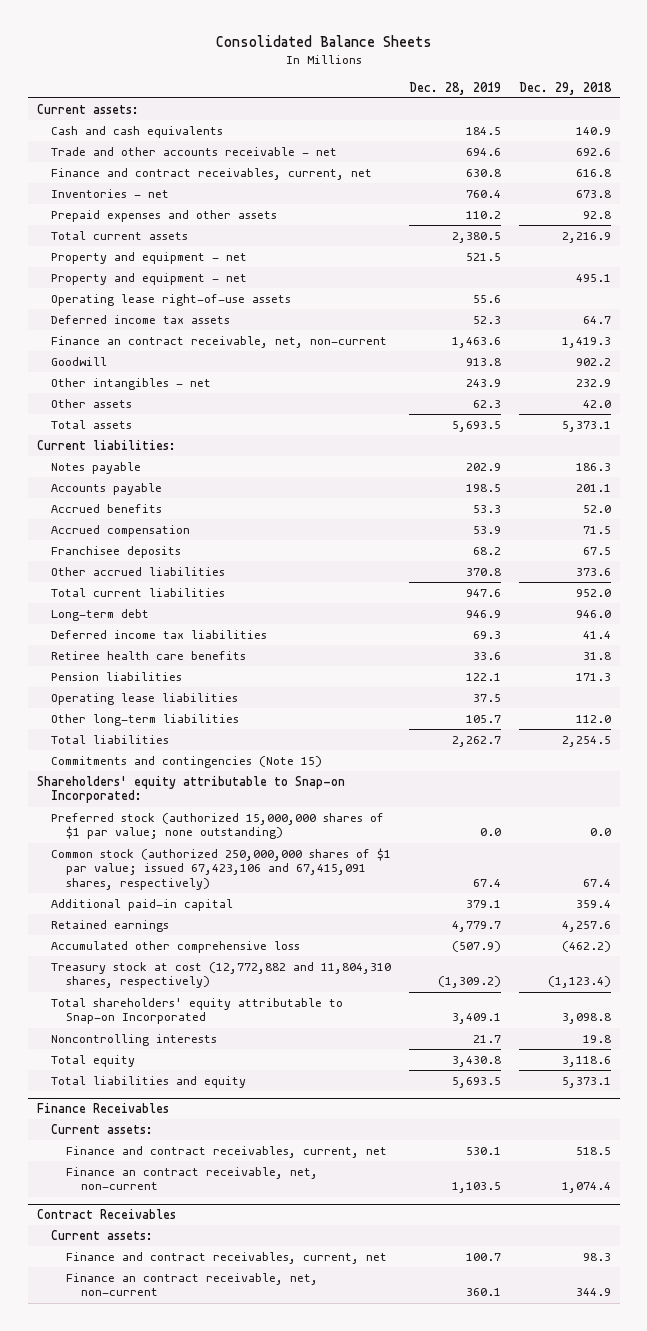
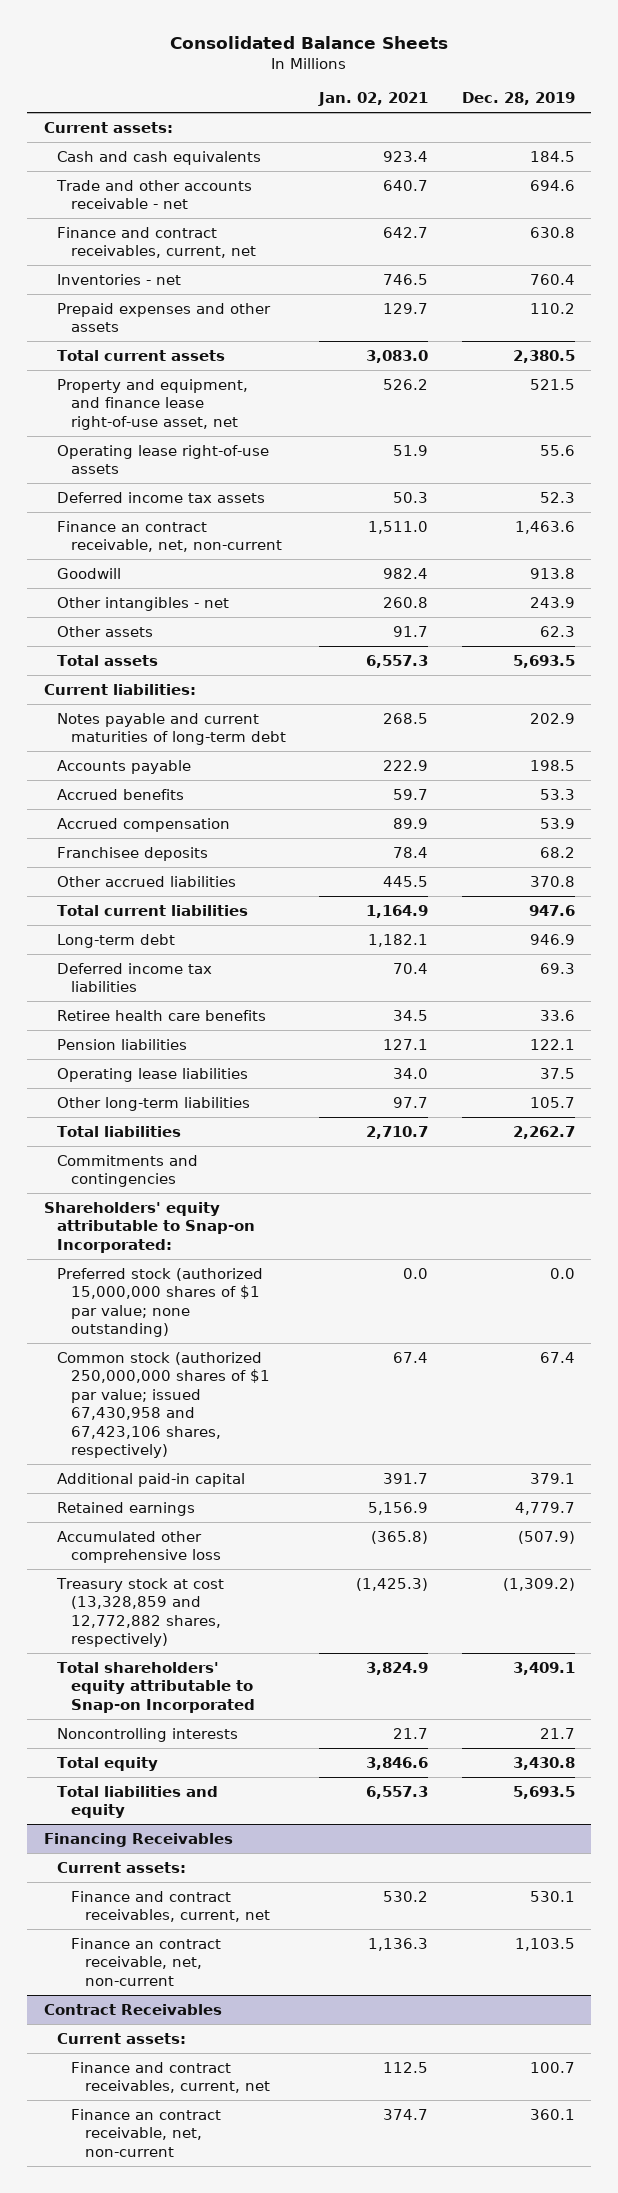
[518,81,612,95] Dec. 29, 2018 -> none
none -> [318,92,429,107] Jan. 02, 2021
[51,272,248,285] Property and equipment - net -> none
[51,251,248,264] Property and equipment - net -> [57,378,249,430] Property and equipment, and finance lease right-of-use asset, net
[51,461,142,474] Notes payable -> [57,712,287,746] Notes payable and current maturities of long-term debt
[51,755,323,768] Commitments and contingencies (Note 15) -> [57,1154,199,1188] Commitments and contingencies
[51,847,392,891] Common stock (authorized 250,000,000 shares of $1 par value; issued 67,423,106 and 67,415,091 shares, respectively) -> [57,1351,271,1459] Common stock (authorized 250,000,000 shares of $1 par value; issued 67,430,958 and 67,423,106 shares, respectively)
[51,961,392,989] Treasury stock at cost (12,772,882 and 11,804,310 shares, respectively) -> [56,1577,225,1648] Treasury stock at cost (13,328,859 and 12,772,882 shares, respectively)
[36,1103,169,1114] Finance Receivables -> [43,1832,233,1847] Financing Receivables

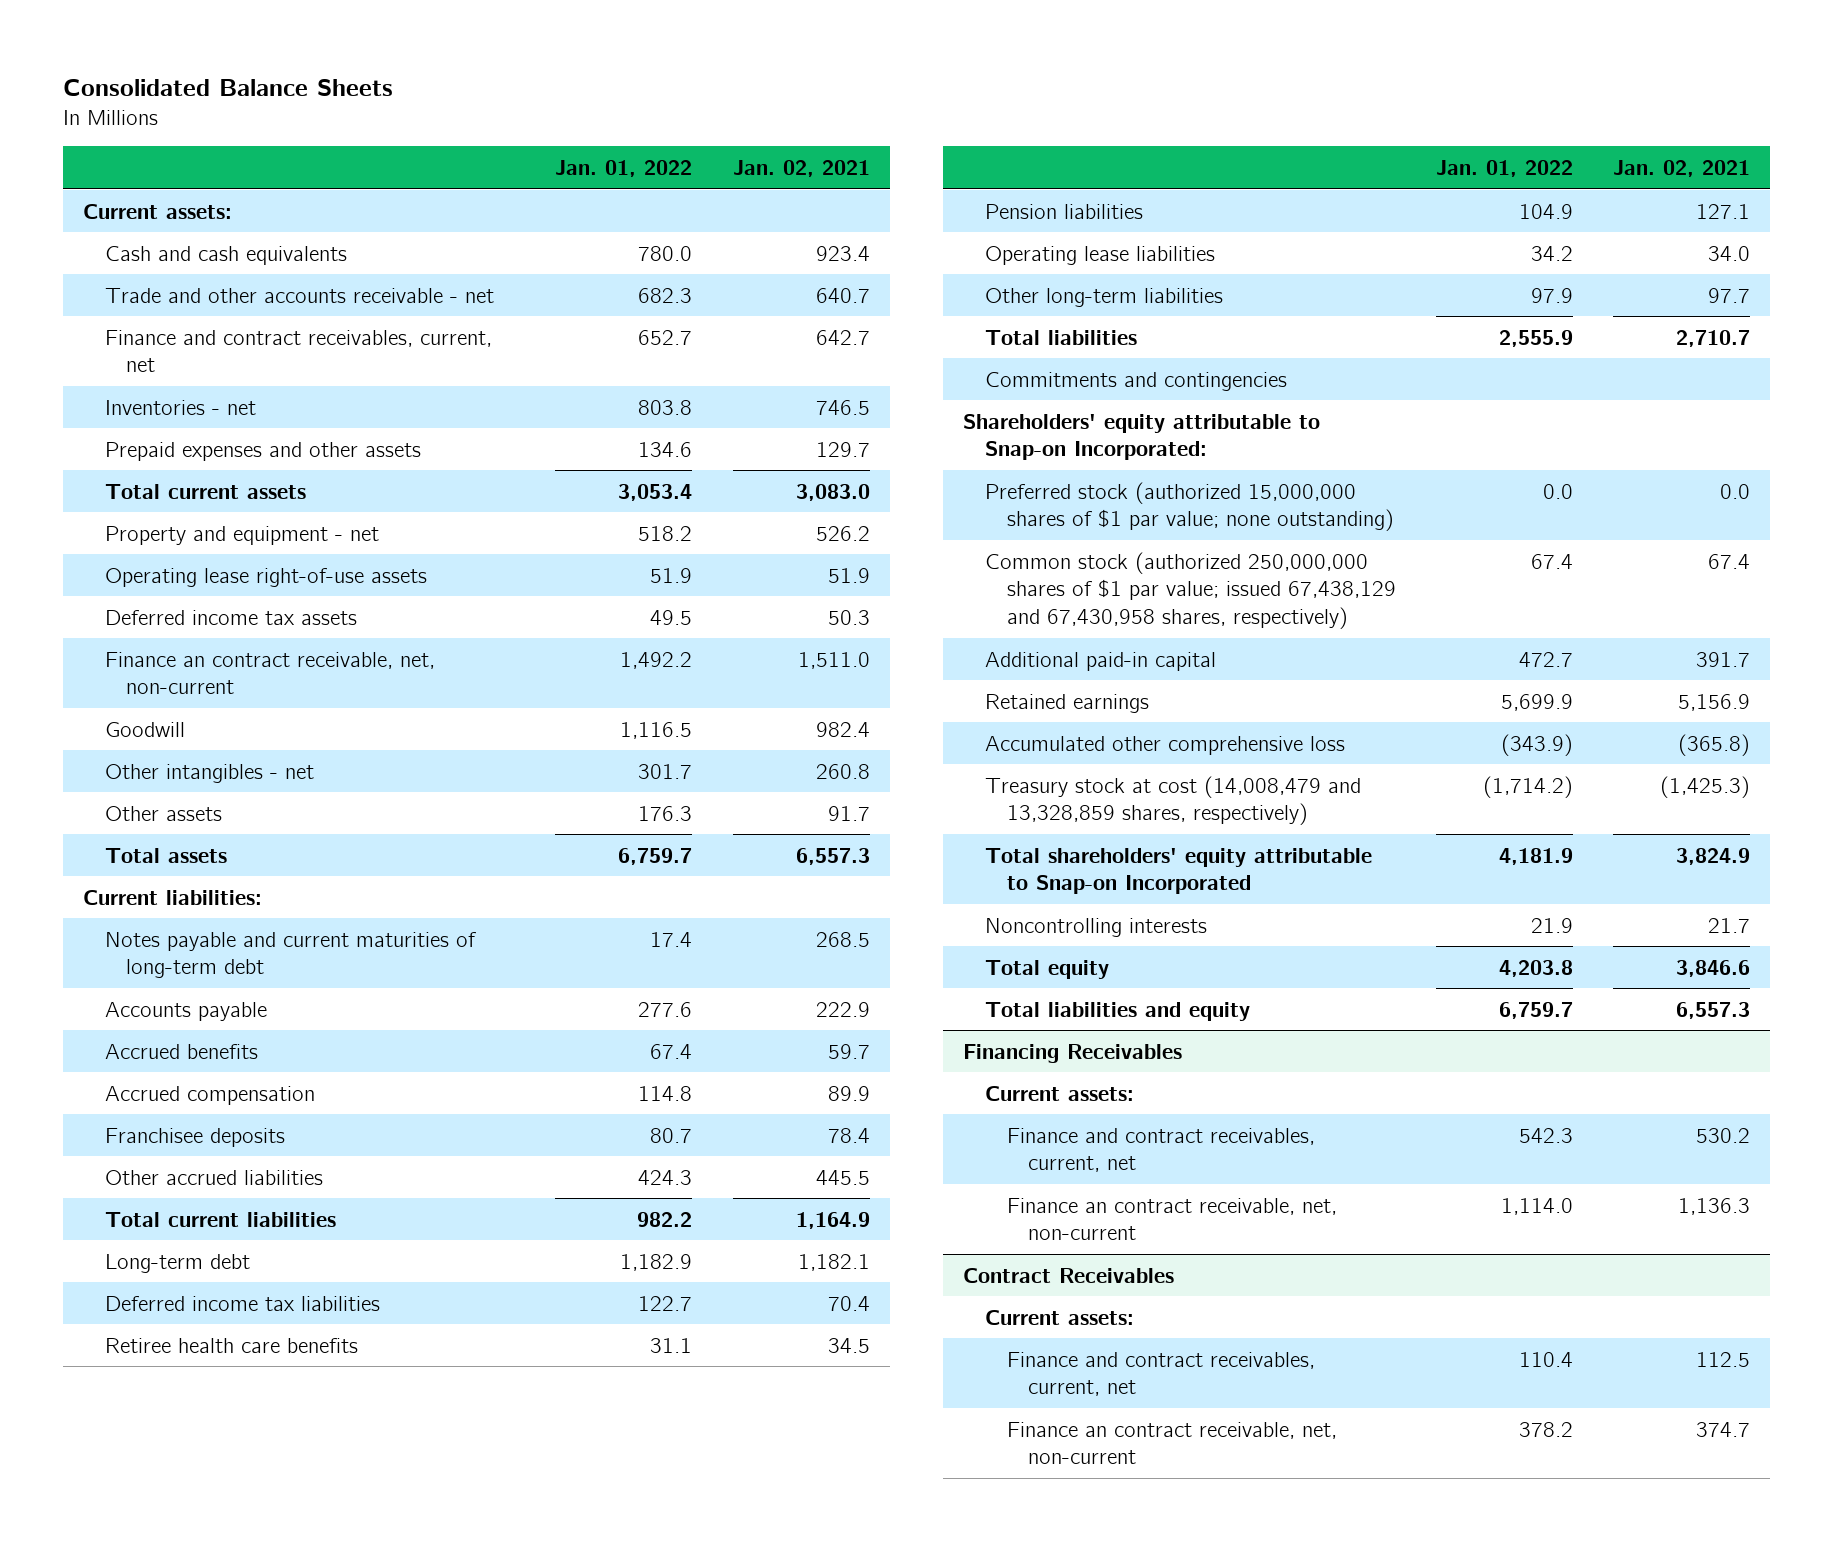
[461,92,575,106] Dec. 28, 2019 -> none
none -> [555,159,693,177] Jan. 01, 2022
[57,378,249,430] Property and equipment, and finance lease right-of-use asset, net -> [104,525,379,545] Property and equipment - net
[57,1351,271,1459] Common stock (authorized 250,000,000 shares of $1 par value; issued 67,430,958 and 67,423,106 shares, respectively) -> [985,551,1396,629] Common stock (authorized 250,000,000 shares of $1 par value; issued 67,438,129 and 67,430,958 shares, respectively)
[56,1577,225,1648] Treasury stock at cost (13,328,859 and 12,772,882 shares, respectively) -> [985,775,1362,826] Treasury stock at cost (14,008,479 and 13,328,859 shares, respectively)

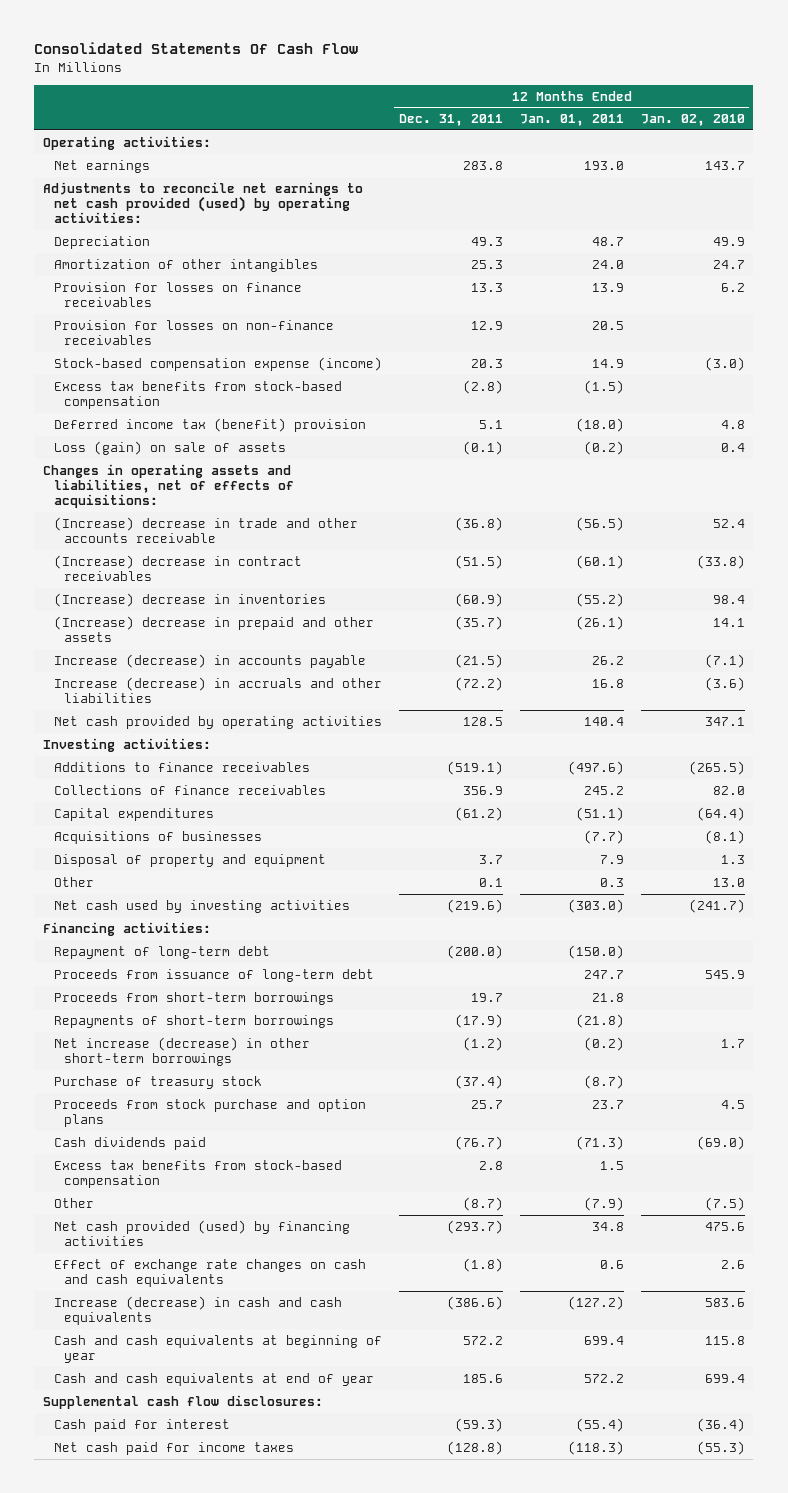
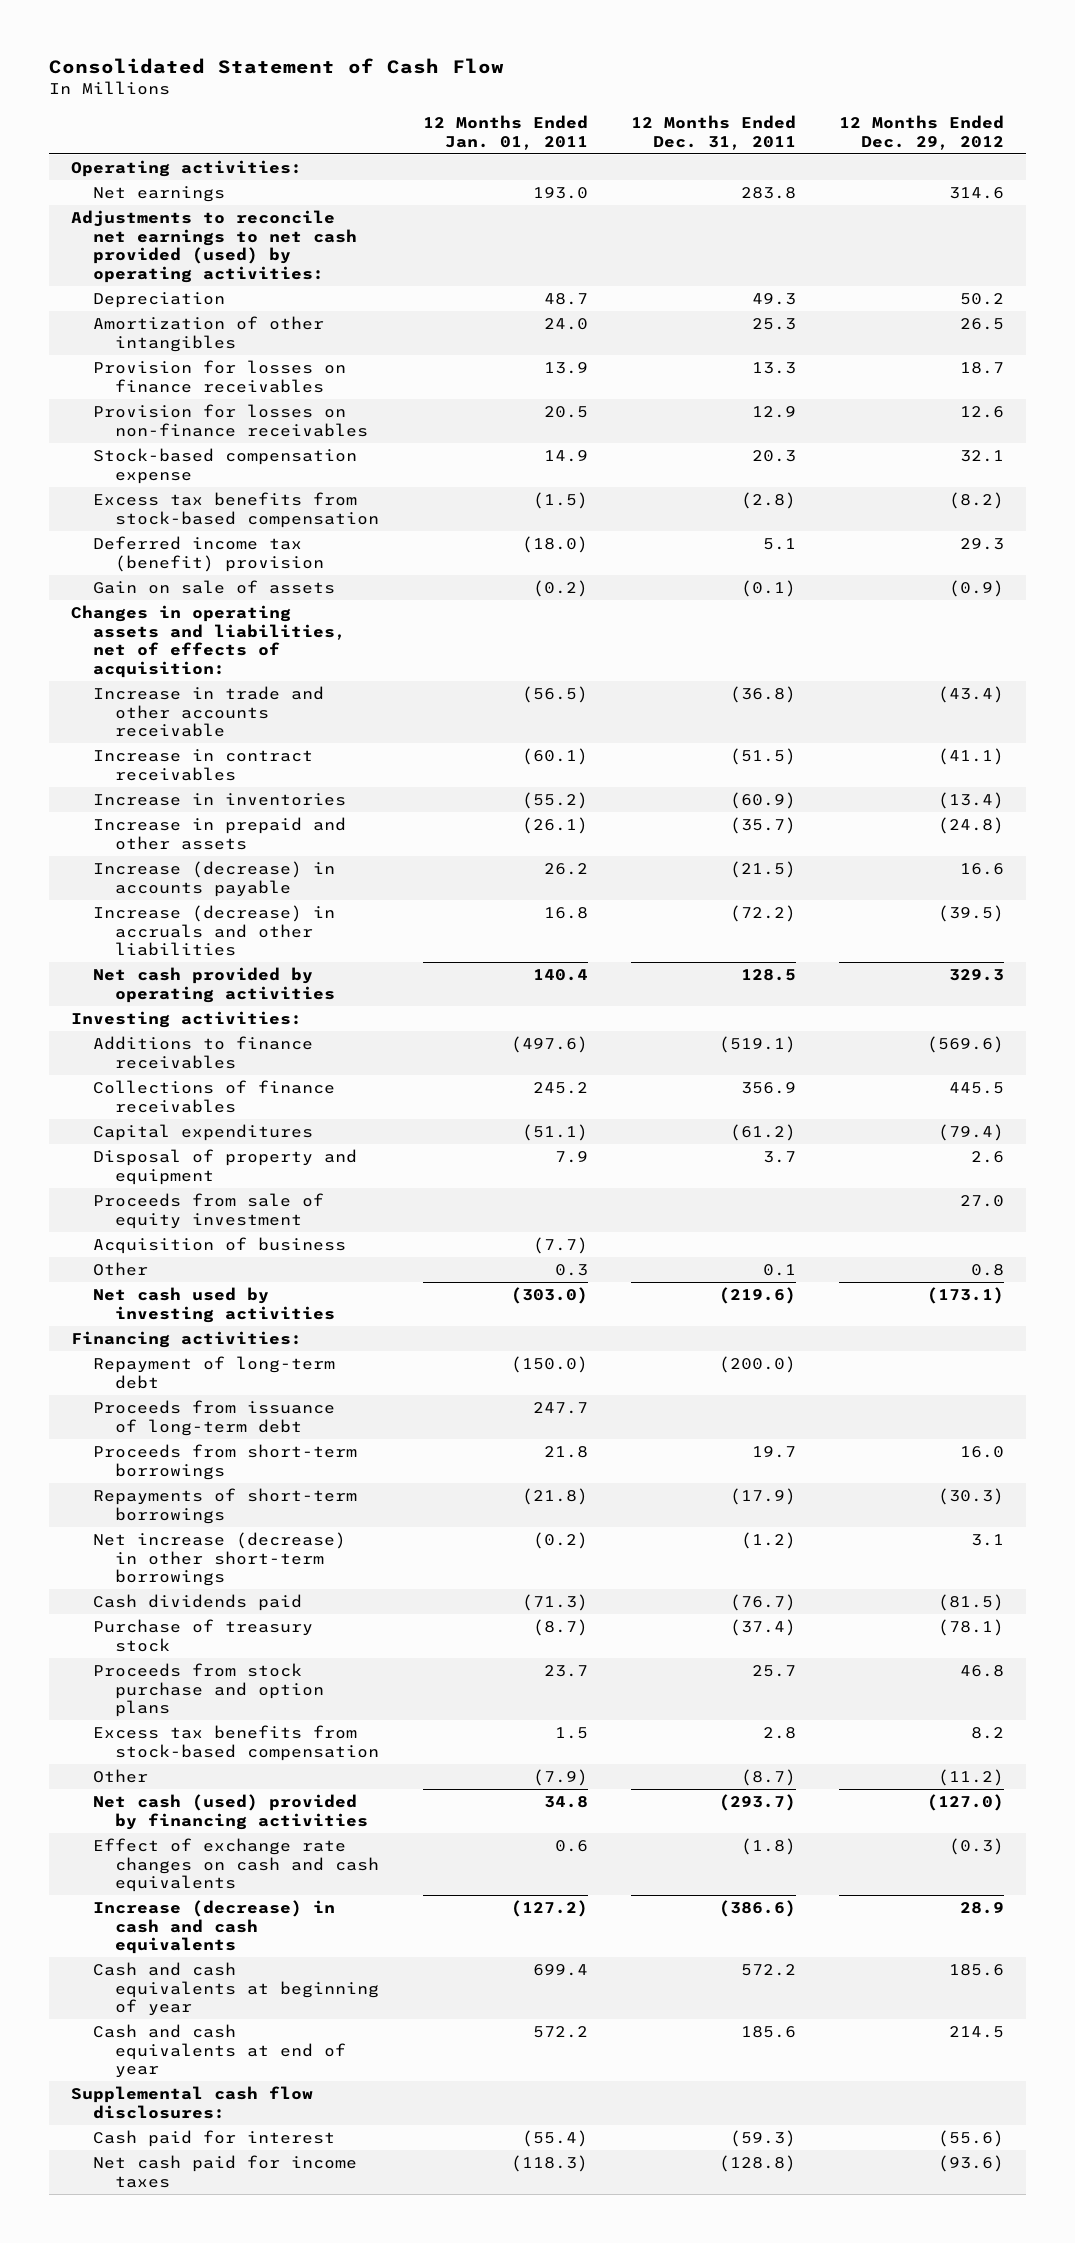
[34,42,359,55] Consolidated Statements Of Cash Flow -> [48,58,504,75] Consolidated Statement of Cash Flow
[640,114,745,127] Jan. 02, 2010 -> none
none -> [839,115,1005,150] 12 Months Ended Dec. 29, 2012
[53,356,382,371] Stock-based compensation expense (income) -> [93,447,358,484] Stock-based compensation expense
[53,440,286,455] Loss (gain) on sale of assets -> [93,579,336,594] Gain on sale of assets
[42,463,294,509] Changes in operating assets and liabilities, net of effects of acquisitions: -> [70,604,347,678] Changes in operating assets and liabilities, net of effects of acquisition:
[53,516,358,543] (Increase) decrease in trade and other accounts receivable -> [93,685,325,738] Increase in trade and other accounts receivable
[53,554,302,581] (Increase) decrease in contract receivables -> [93,748,314,781] Increase in contract receivables
[53,592,326,607] (Increase) decrease in inventories -> [93,792,347,806] Increase in inventories
[53,615,374,642] (Increase) decrease in prepaid and other assets -> [93,816,347,850] Increase in prepaid and other assets
[53,830,262,844] Acquisitions of businesses -> none
none -> [93,1192,325,1229] Proceeds from sale of equity investment
none -> [93,1236,347,1254] Acquisition of business
[53,1136,206,1150] Cash dividends paid -> [93,1593,303,1611] Cash dividends paid
[53,1219,350,1246] Net cash provided (used) by financing activities -> [93,1793,369,1830] Net cash (used) provided by financing activities

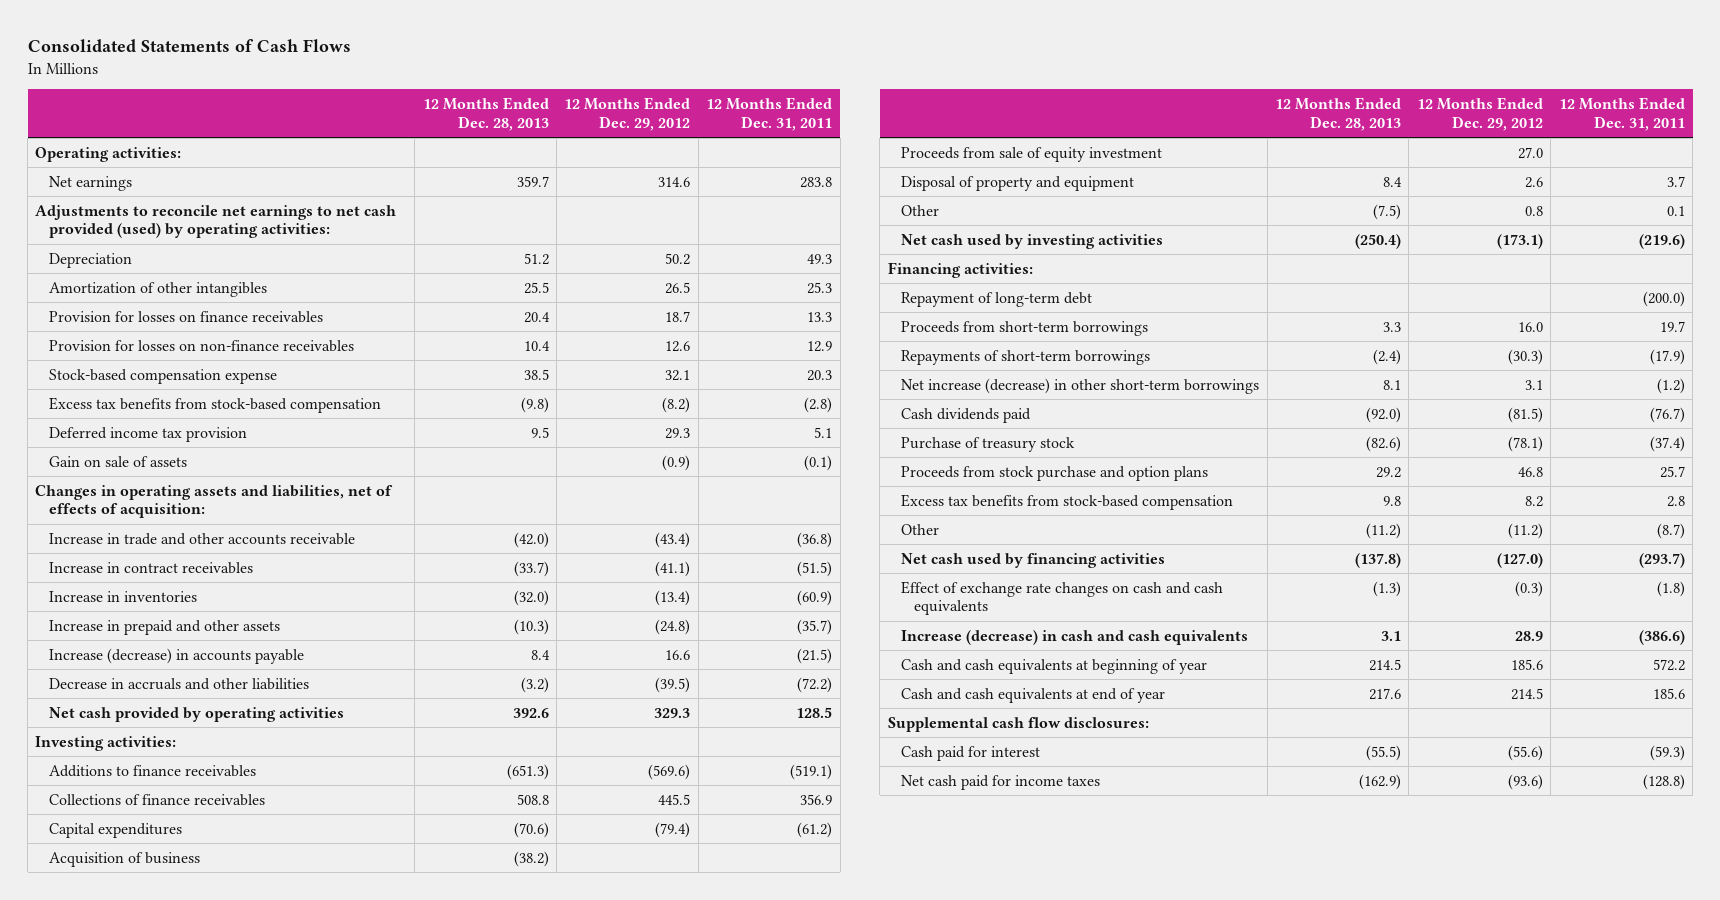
[48,58,504,75] Consolidated Statement of Cash Flow -> [27,39,351,53] Consolidated Statements of Cash Flows
[422,115,588,150] 12 Months Ended Jan. 01, 2011 -> none
none -> [422,97,549,131] 12 Months Ended Dec. 28, 2013
[93,535,325,572] Deferred income tax (benefit) provision -> [48,426,247,442] Deferred income tax provision
[93,904,336,957] Increase (decrease) in accruals and other liabilities -> [48,677,309,690] Decrease in accruals and other liabilities
[93,1192,325,1229] Proceeds from sale of equity investment -> [901,146,1163,162] Proceeds from sale of equity investment
[93,1148,358,1185] Disposal of property and equipment -> [901,175,1135,191] Disposal of property and equipment
[93,1399,336,1436] Proceeds from issuance of long-term debt -> none
[93,1793,369,1830] Net cash (used) provided by financing activities -> [901,552,1166,568] Net cash used by financing activities

